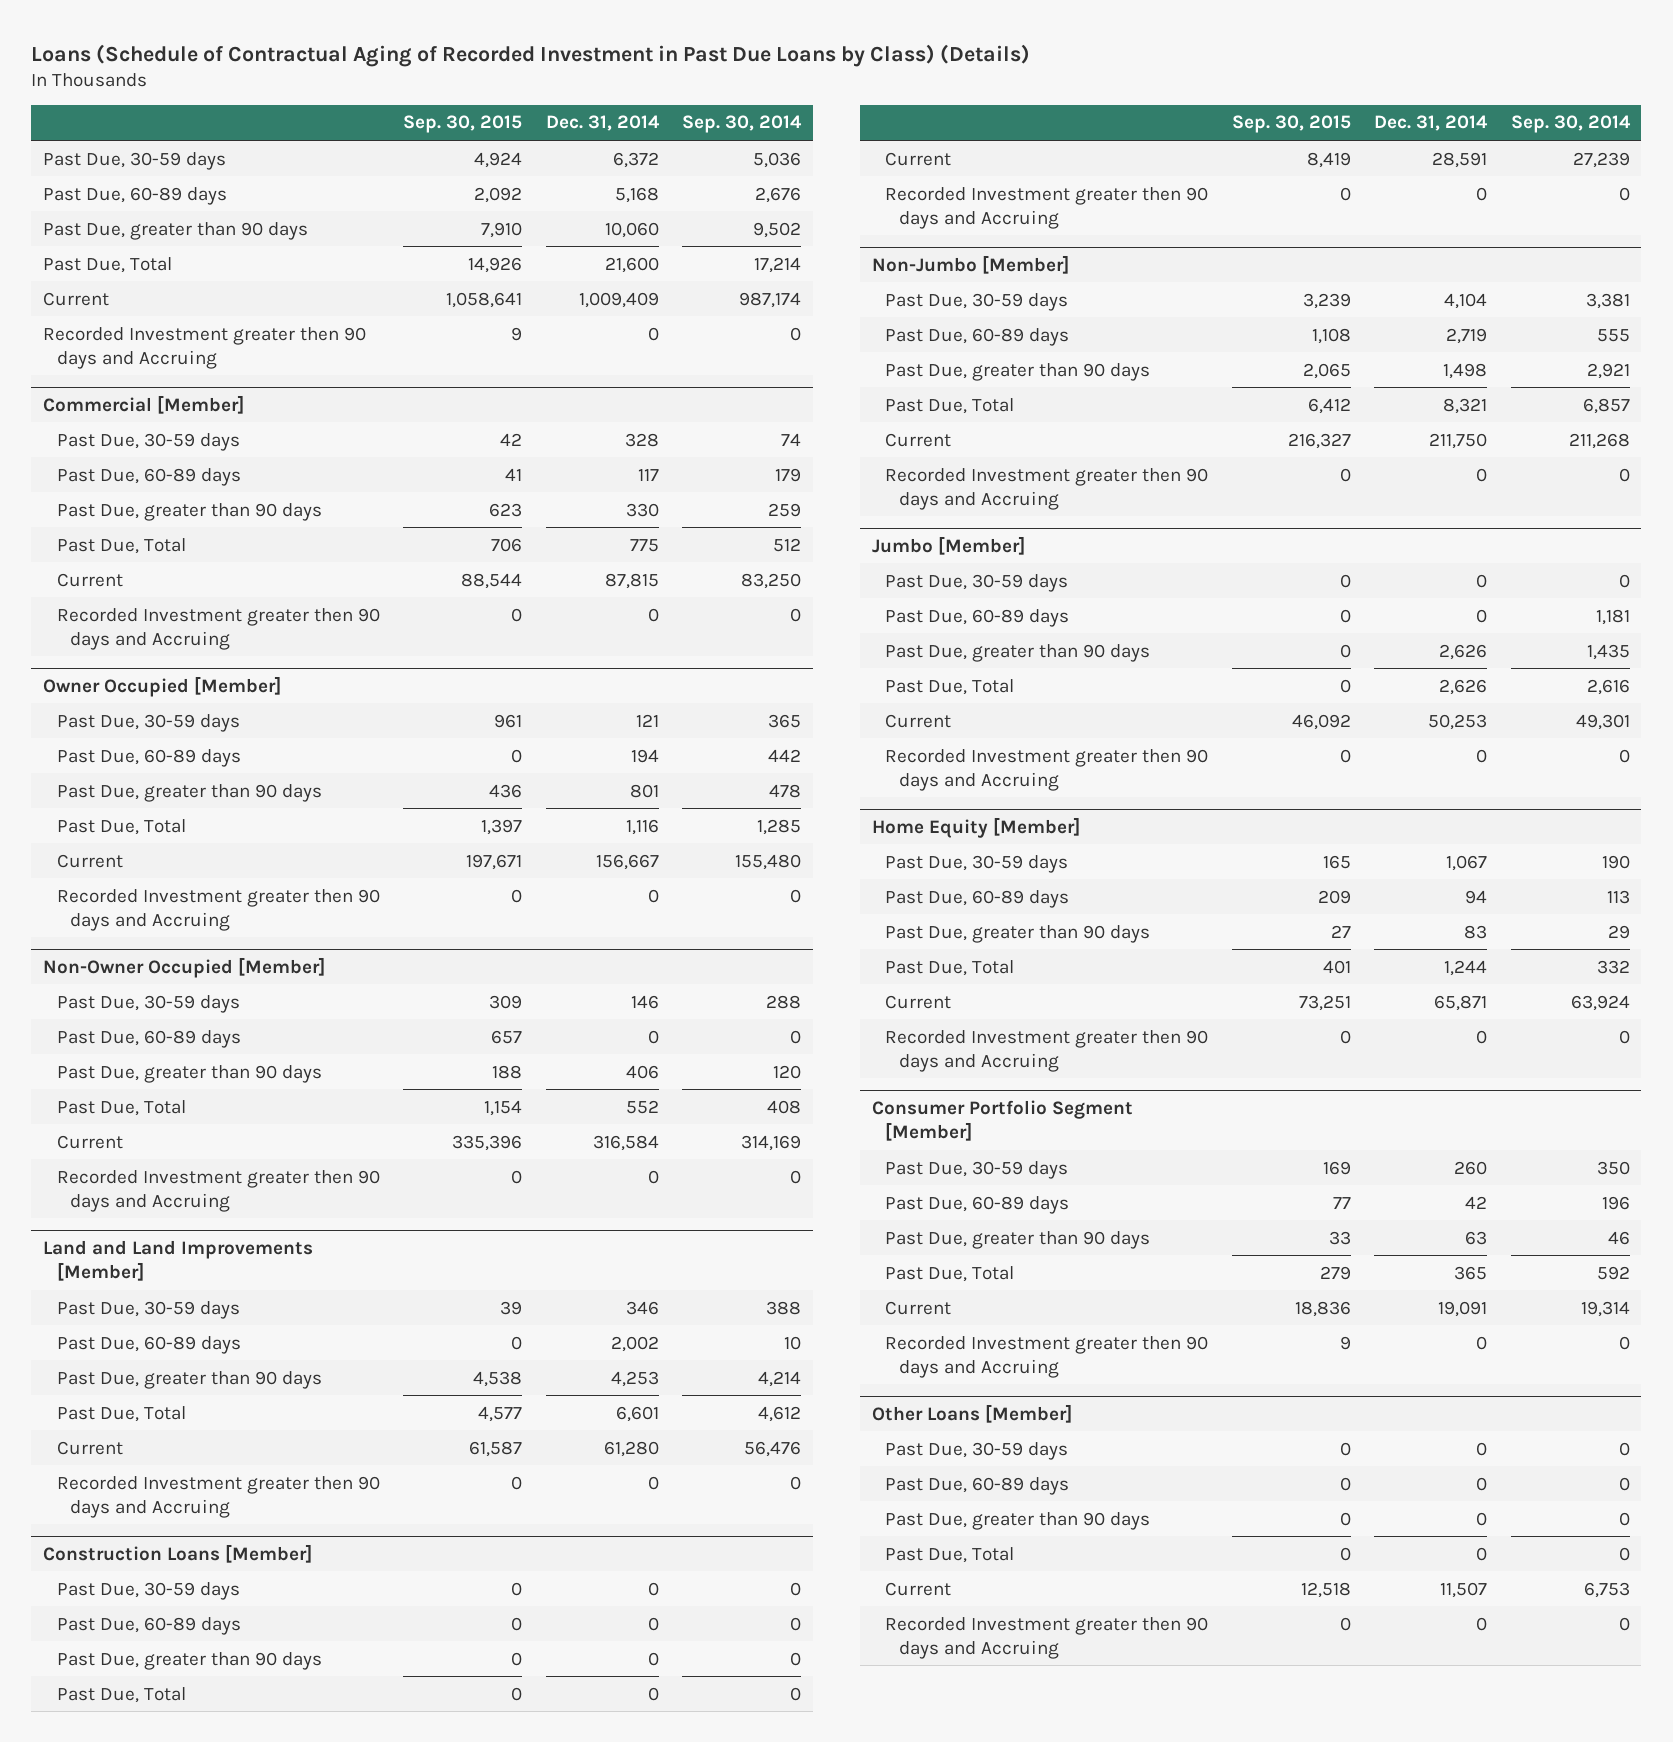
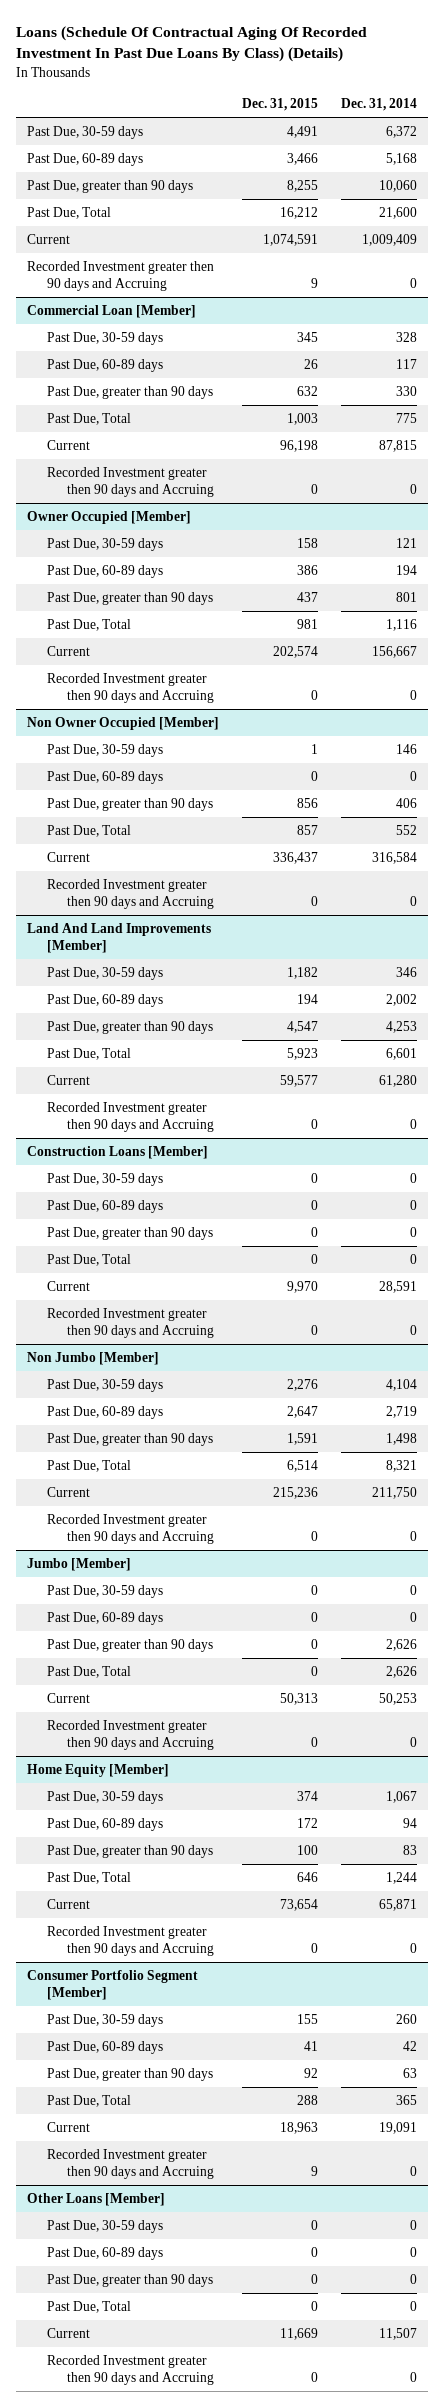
[31,43,1031,67] Loans (Schedule of Contractual Aging of Recorded Investment in Past Due Loans by Class) (Details) -> [16,26,368,63] Loans (Schedule Of Contractual Aging Of Recorded Investment In Past Due Loans By Class) (Details)
[403,115,523,134] Sep. 30, 2015 -> none
[682,115,803,134] Sep. 30, 2014 -> none
none -> [242,98,319,112] Dec. 31, 2015
[43,394,245,414] Commercial [Member] -> [27,304,197,318] Commercial Loan [Member]
[43,956,326,978] Non-Owner Occupied [Member] -> [27,716,220,730] Non Owner Occupied [Member]
[43,1239,314,1281] Land and Land Improvements [Member] -> [27,922,212,953] Land And Land Improvements [Member]
[871,254,1069,274] Non-Jumbo [Member] -> [27,1351,160,1365] Non Jumbo [Member]

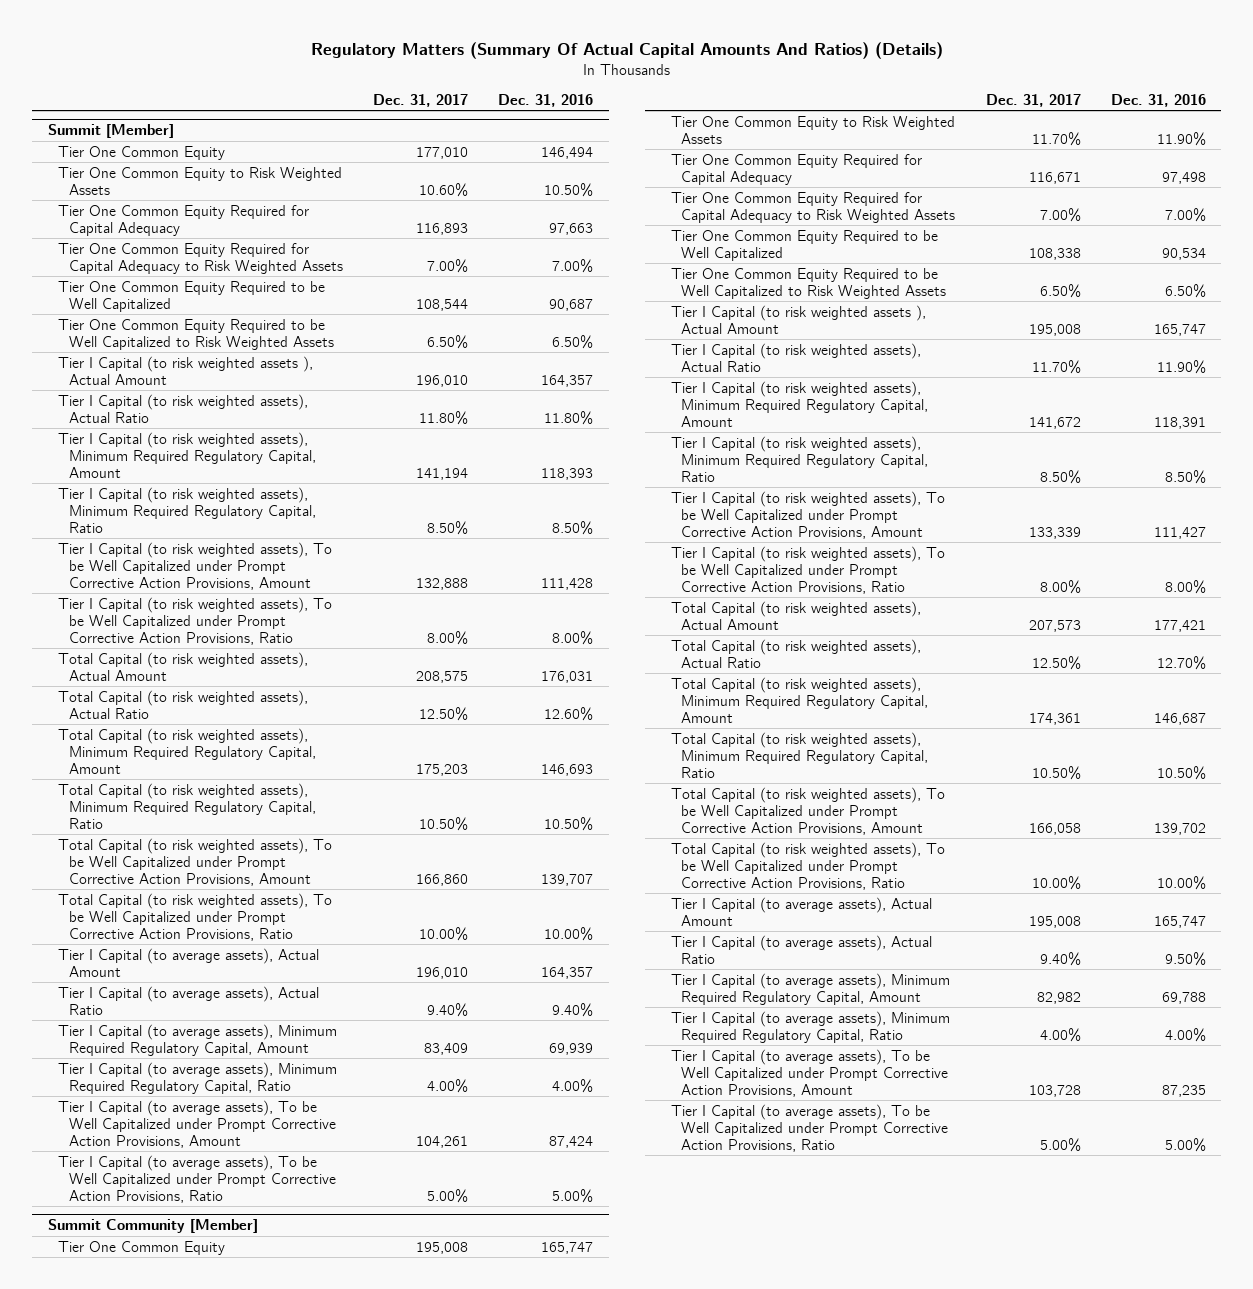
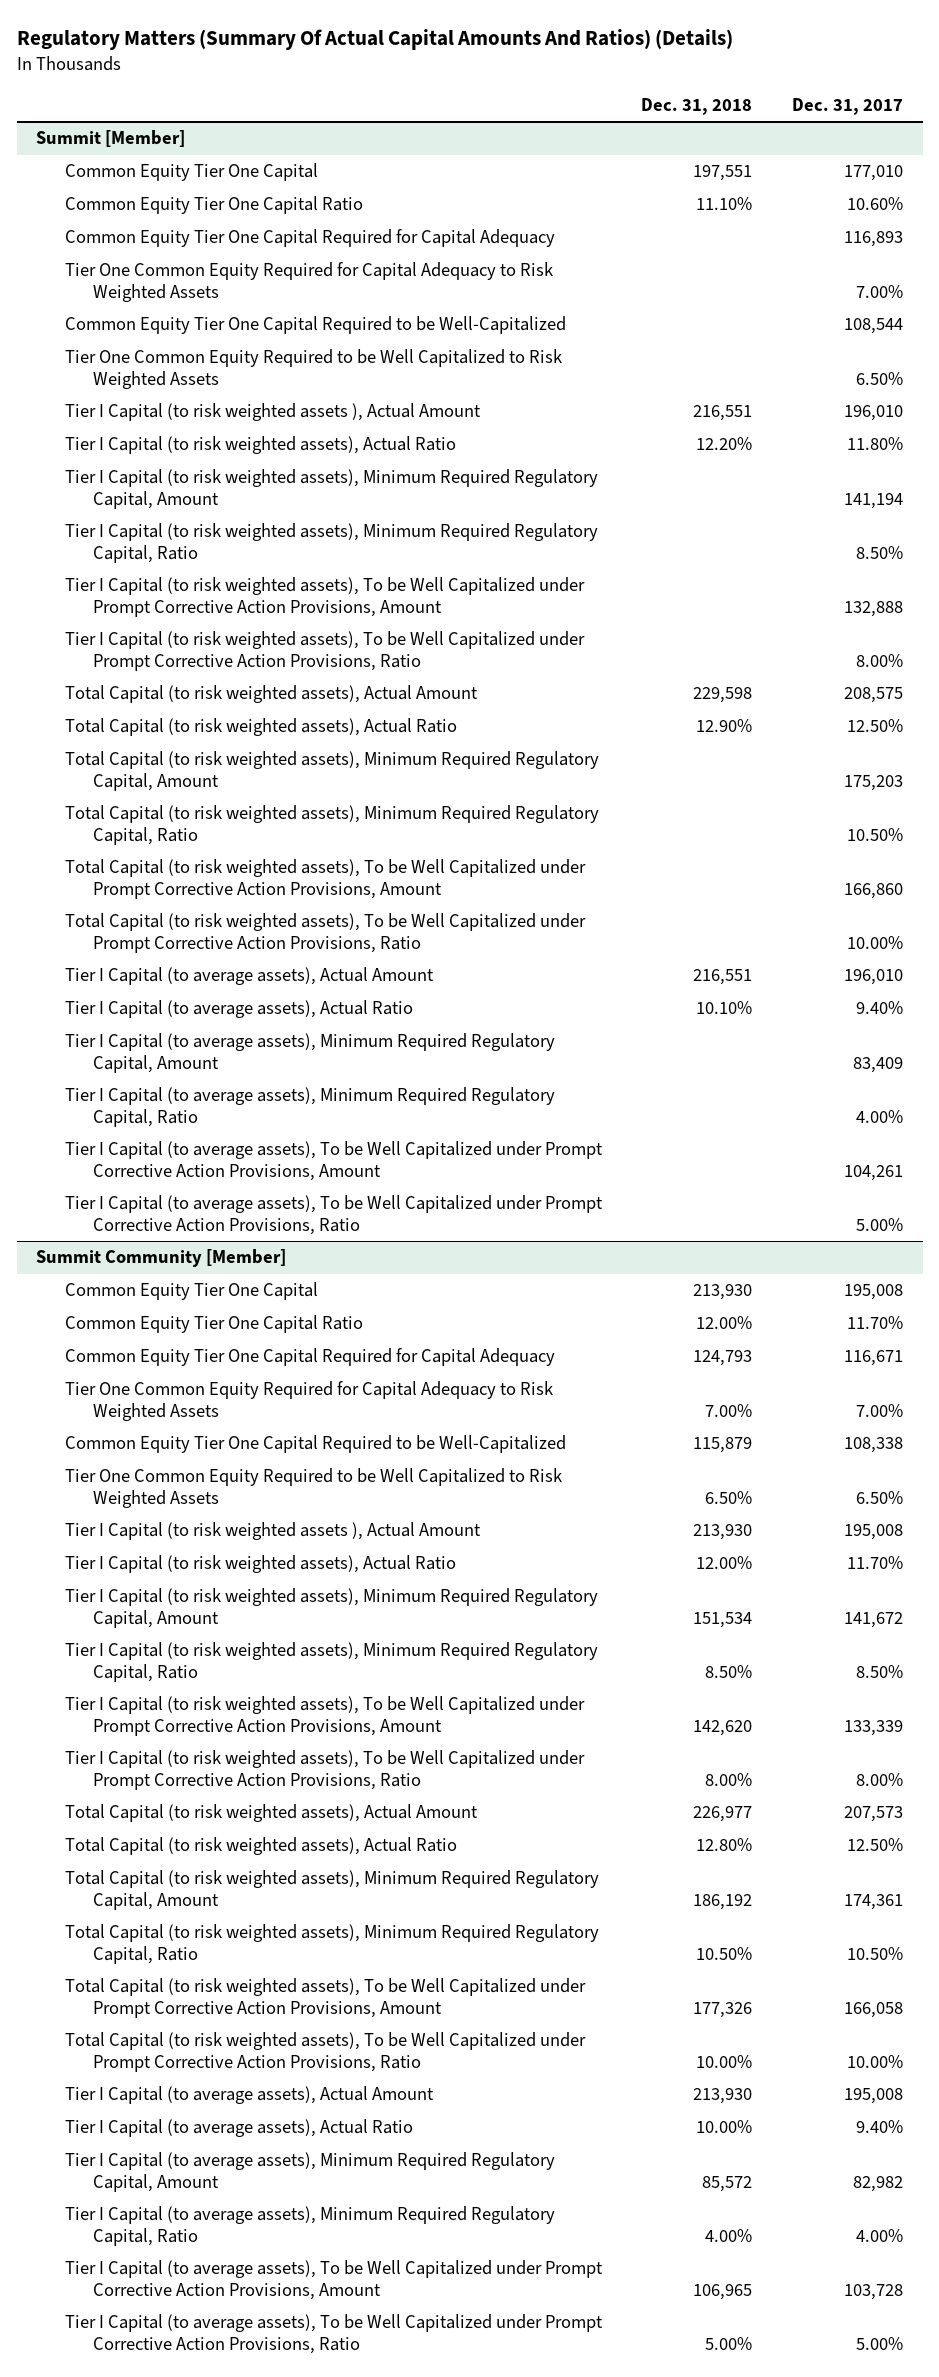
[498,93,594,107] Dec. 31, 2016 -> none
none -> [641,98,753,116] Dec. 31, 2018
[58,166,343,195] Tier One Common Equity to Risk Weighted Assets -> none
[58,145,226,160] Tier One Common Equity -> [64,163,318,182] Common Equity Tier One Capital
none -> [64,196,363,215] Common Equity Tier One Capital Ratio
[58,204,310,236] Tier One Common Equity Required for Capital Adequacy -> [64,229,555,248] Common Equity Tier One Capital Required for Capital Adequacy
[58,280,326,312] Tier One Common Equity Required to be Well Capitalized -> [64,316,566,335] Common Equity Tier One Capital Required to be Well-Capitalized
[58,1240,226,1255] Tier One Common Equity -> [64,1282,318,1301] Common Equity Tier One Capital
[670,115,955,144] Tier One Common Equity to Risk Weighted Assets -> [64,1315,363,1334] Common Equity Tier One Capital Ratio
[670,153,922,185] Tier One Common Equity Required for Capital Adequacy -> [64,1348,555,1367] Common Equity Tier One Capital Required for Capital Adequacy
[670,229,938,261] Tier One Common Equity Required to be Well Capitalized -> [64,1435,566,1454] Common Equity Tier One Capital Required to be Well-Capitalized

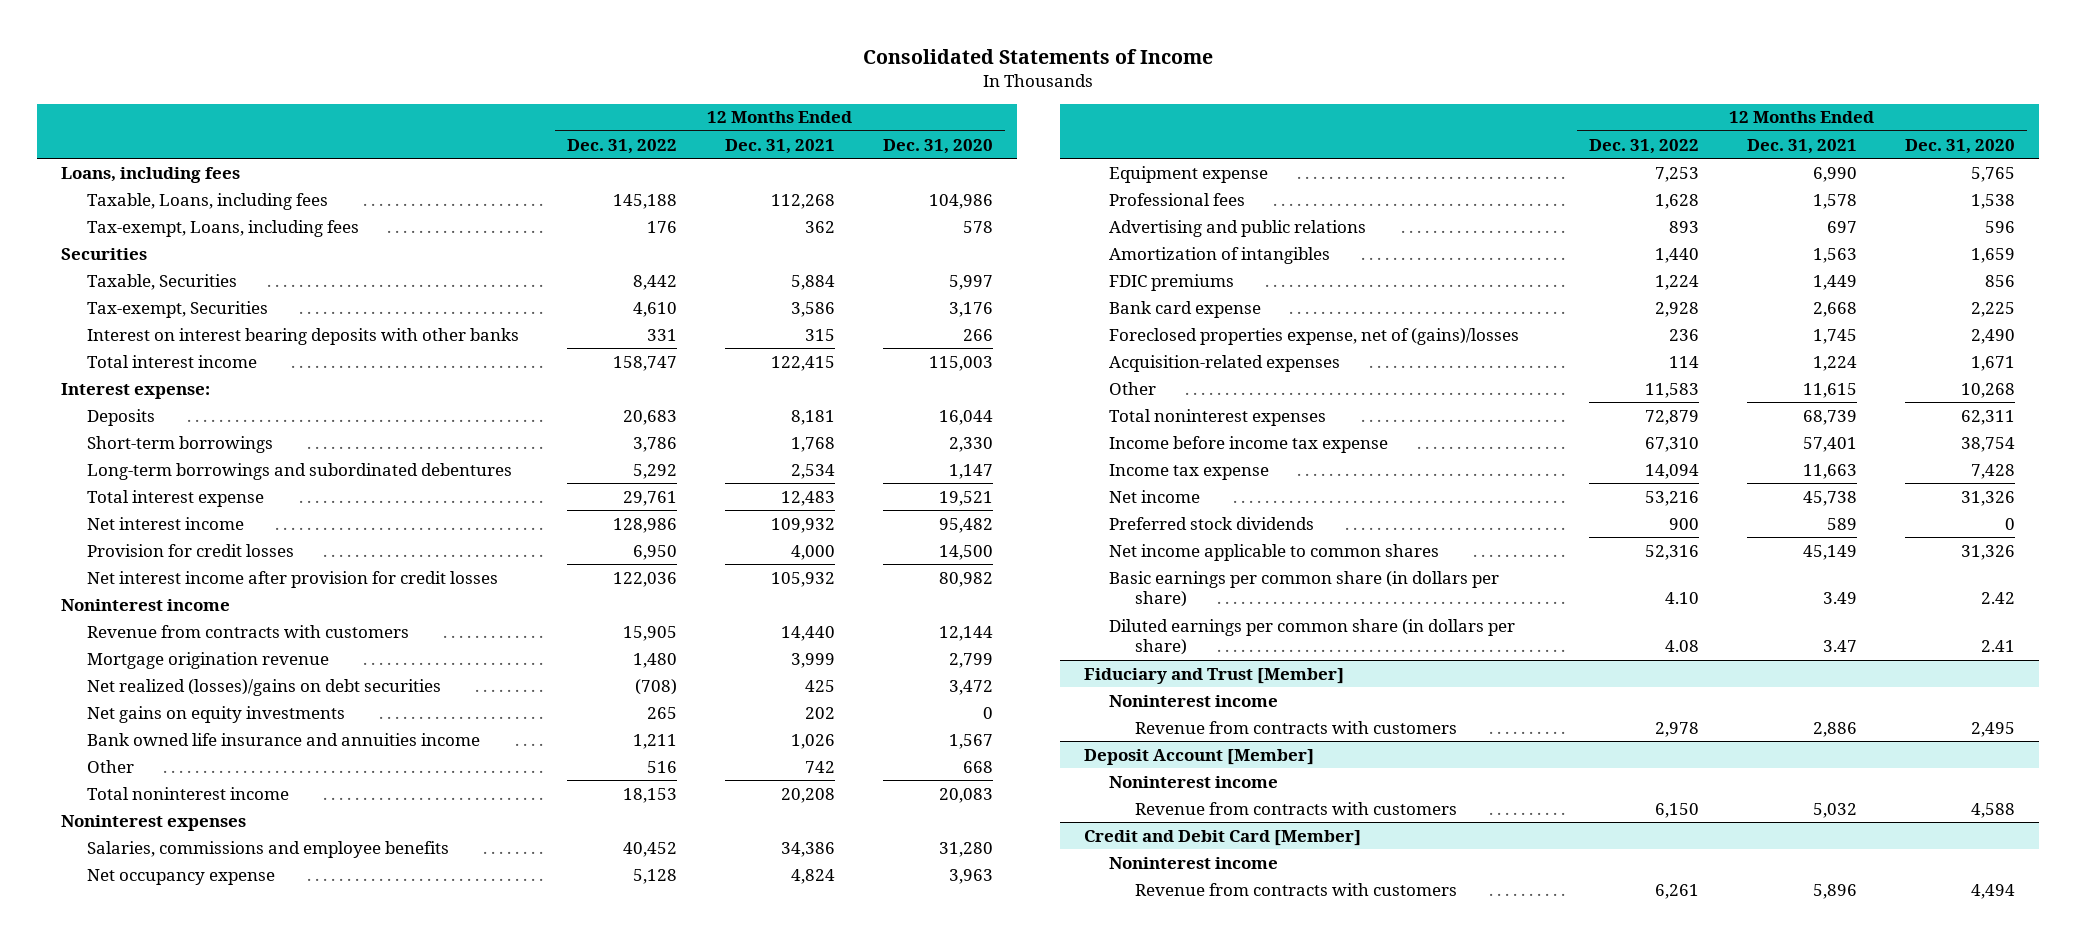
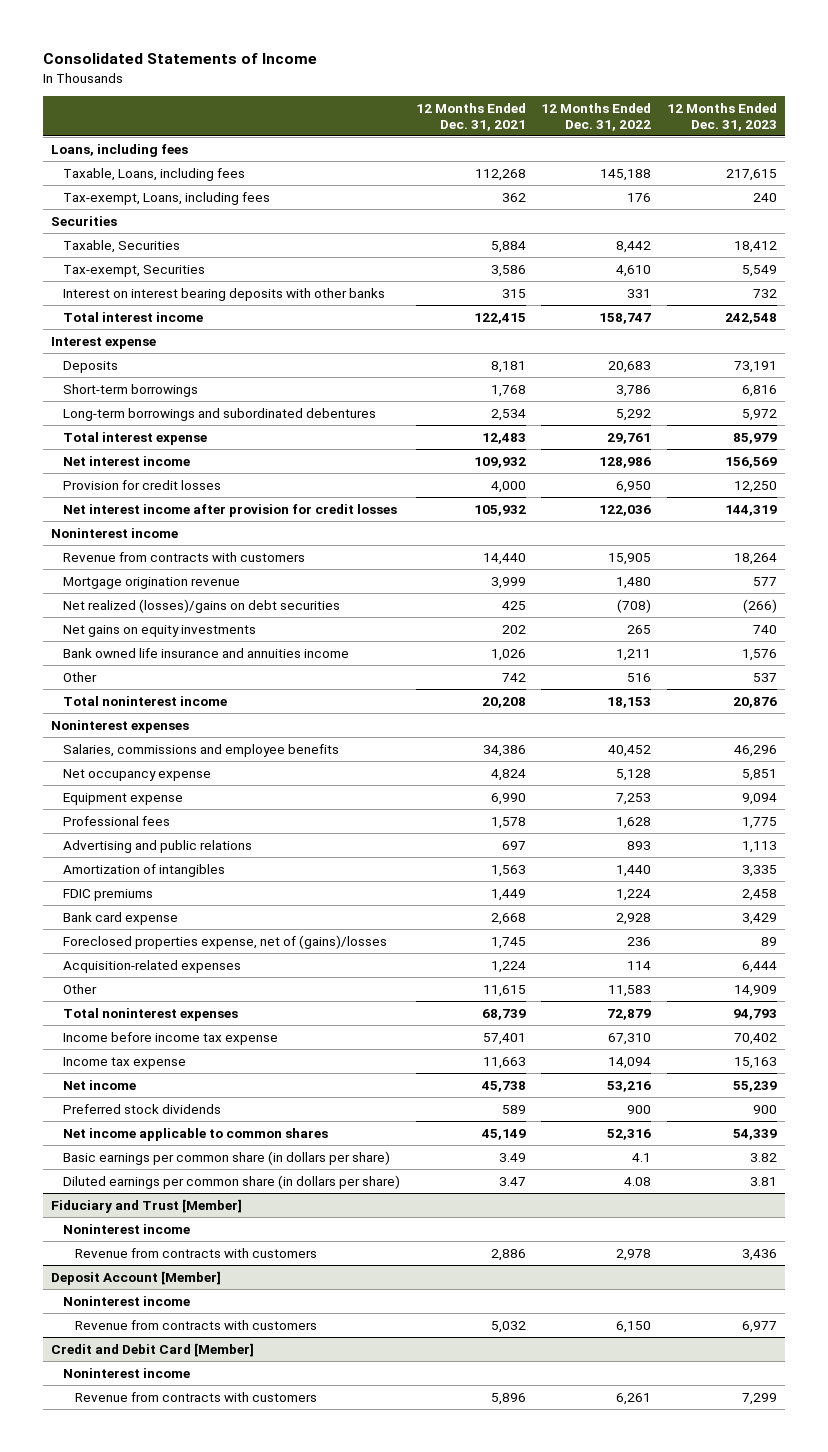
[883,138,994,154] Dec. 31, 2020 -> none
none -> [667,102,778,131] 12 Months Ended Dec. 31, 2023
[61,382,211,399] Interest expense: -> [51,336,157,349] Interest expense
[1665,592,1700,605] 4.10 -> [632,1152,652,1162] 4.1

